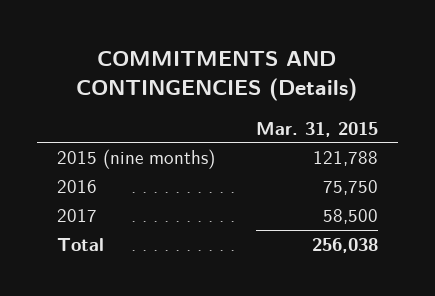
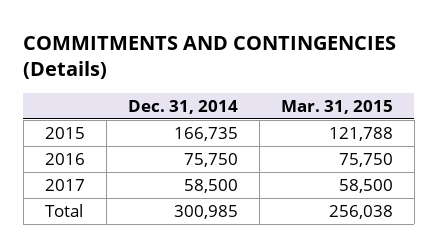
none -> [127,99,238,114] Dec. 31, 2014
[57,148,216,169] 2015 (nine months) -> [44,127,85,140] 2015

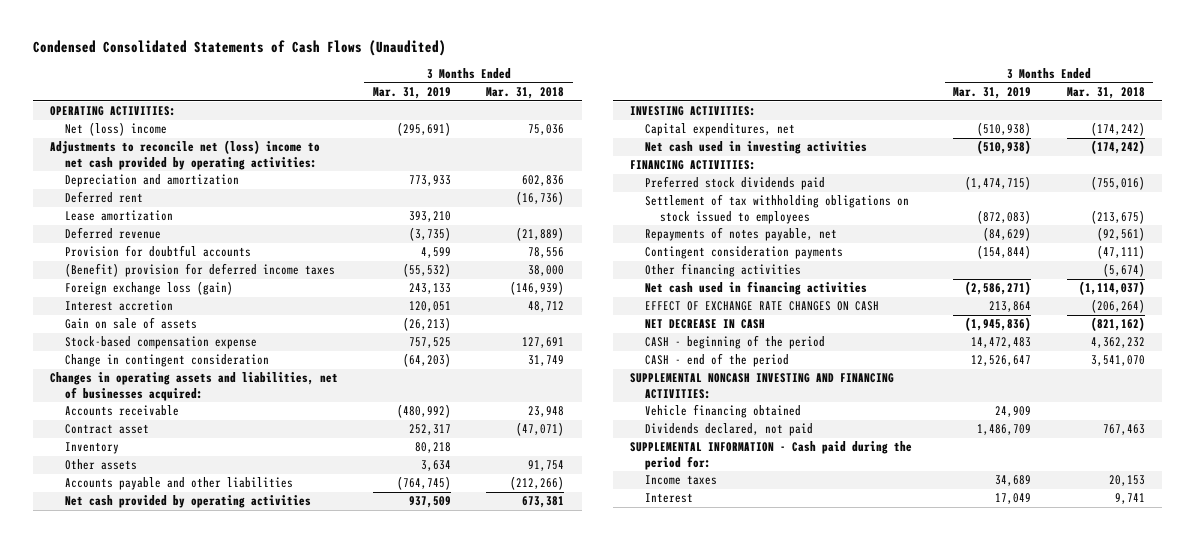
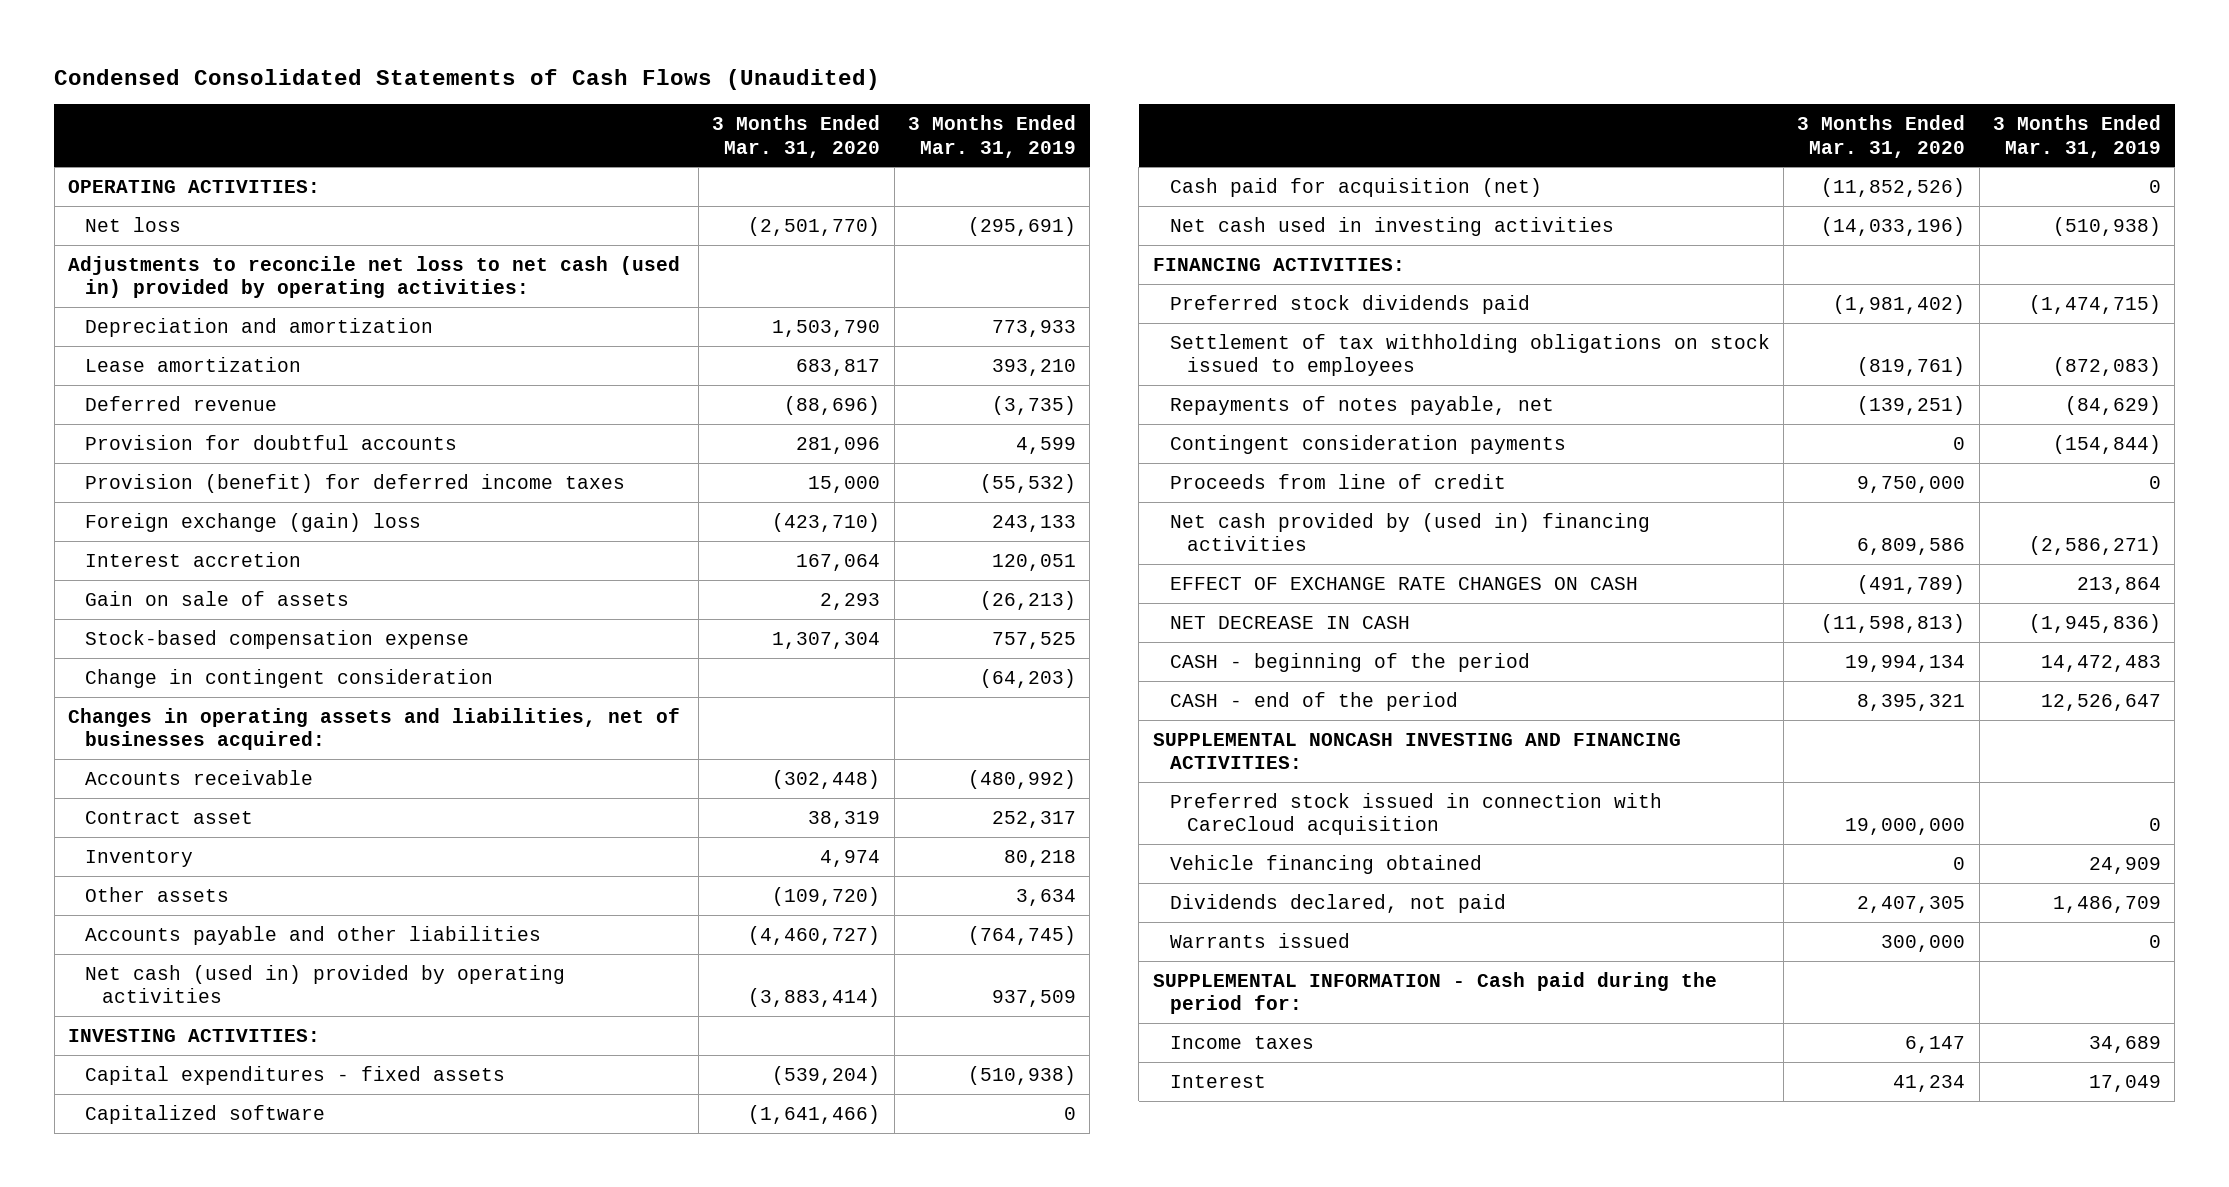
[486,87,565,100] Mar. 31, 2018 -> none
none -> [712,115,881,158] 3 Months Ended Mar. 31, 2020
[65,122,168,137] Net (loss) income -> [84,216,181,232] Net loss
[50,140,321,170] Adjustments to reconcile net (loss) income to net cash provided by operating activities: -> [67,255,680,299] Adjustments to reconcile net loss to net cash (used in) provided by operating activities:
[65,191,144,204] Deferred rent -> none
[65,263,336,278] (Benefit) provision for deferred income taxes -> [84,473,625,493] Provision (benefit) for deferred income taxes
[65,281,234,296] Foreign exchange loss (gain) -> [84,512,421,532] Foreign exchange (gain) loss
[65,495,312,509] Net cash provided by operating activities -> [84,964,565,1004] Net cash (used in) provided by operating activities
[645,123,796,137] Capital expenditures, net -> [84,1065,505,1085] Capital expenditures - fixed assets
none -> [84,1104,325,1124] Capitalized software
none -> [1169,177,1542,197] Cash paid for acquisition (net)
[645,263,802,278] Other financing activities -> none
none -> [1169,473,1506,489] Proceeds from line of credit
[645,281,868,296] Net cash used in financing activities -> [1169,512,1650,552] Net cash provided by (used in) financing activities
none -> [1169,792,1662,836] Preferred stock issued in connection with CareCloud acquisition
none -> [1169,932,1350,948] Warrants issued

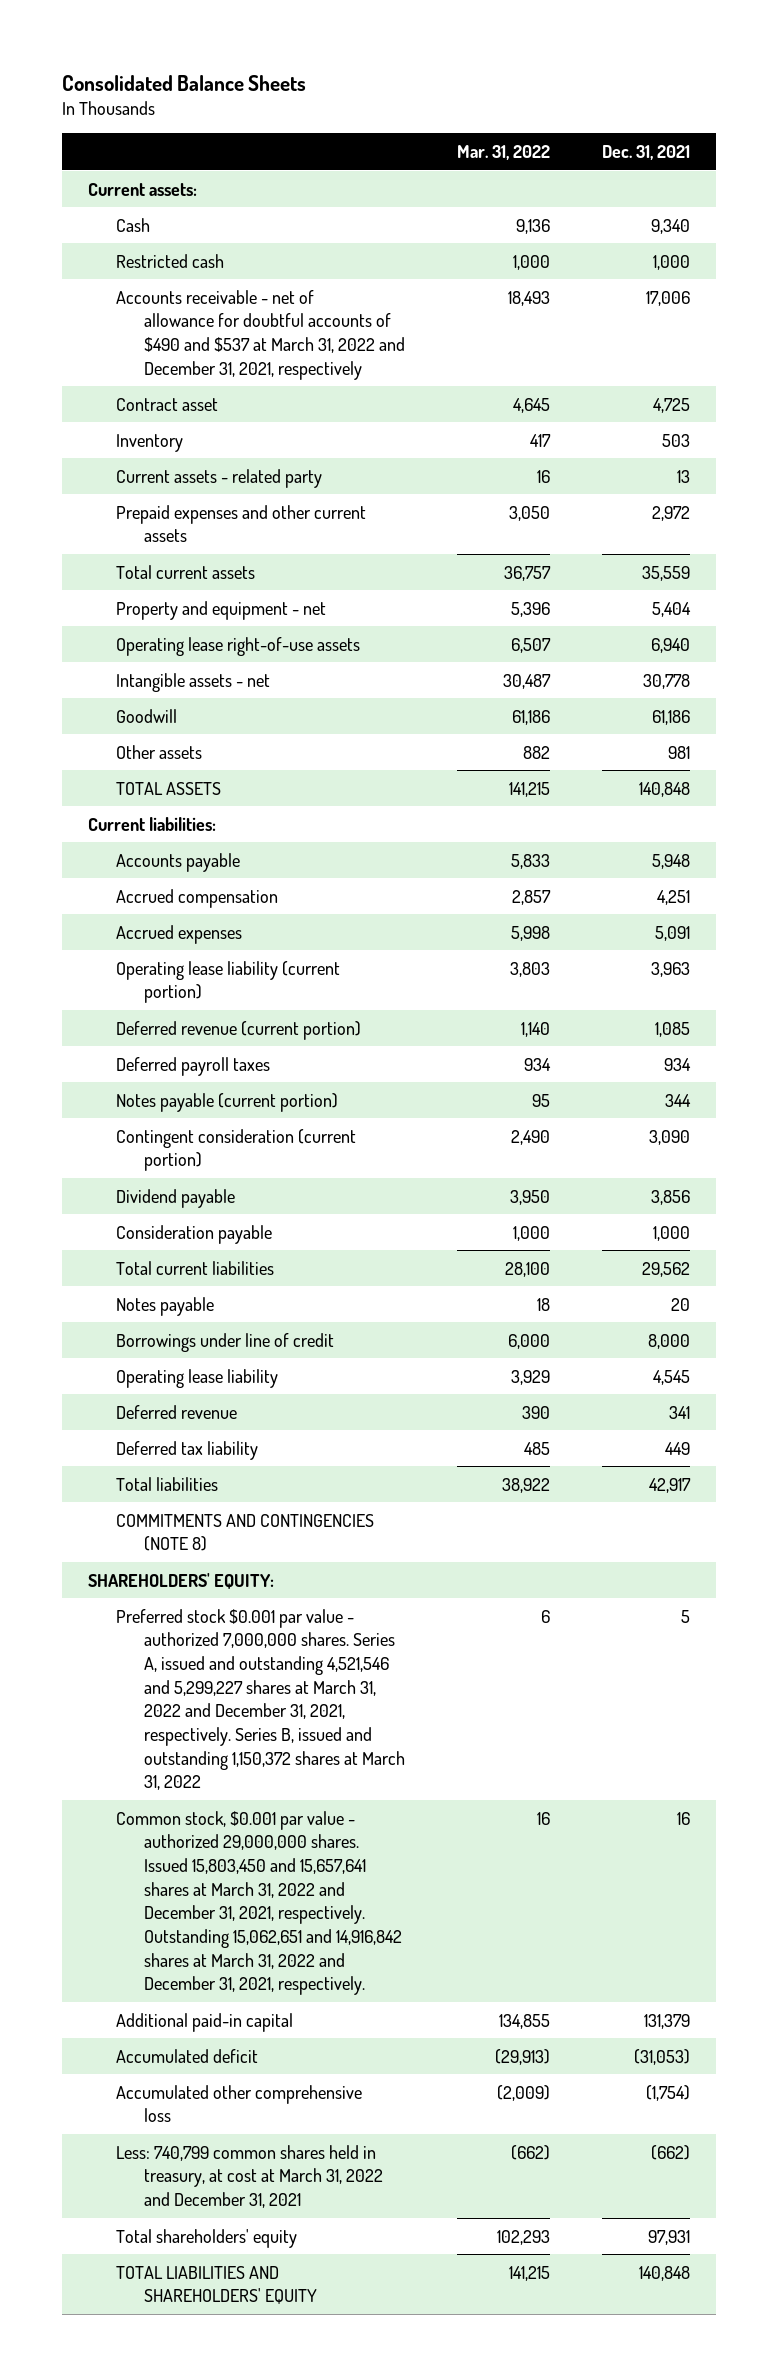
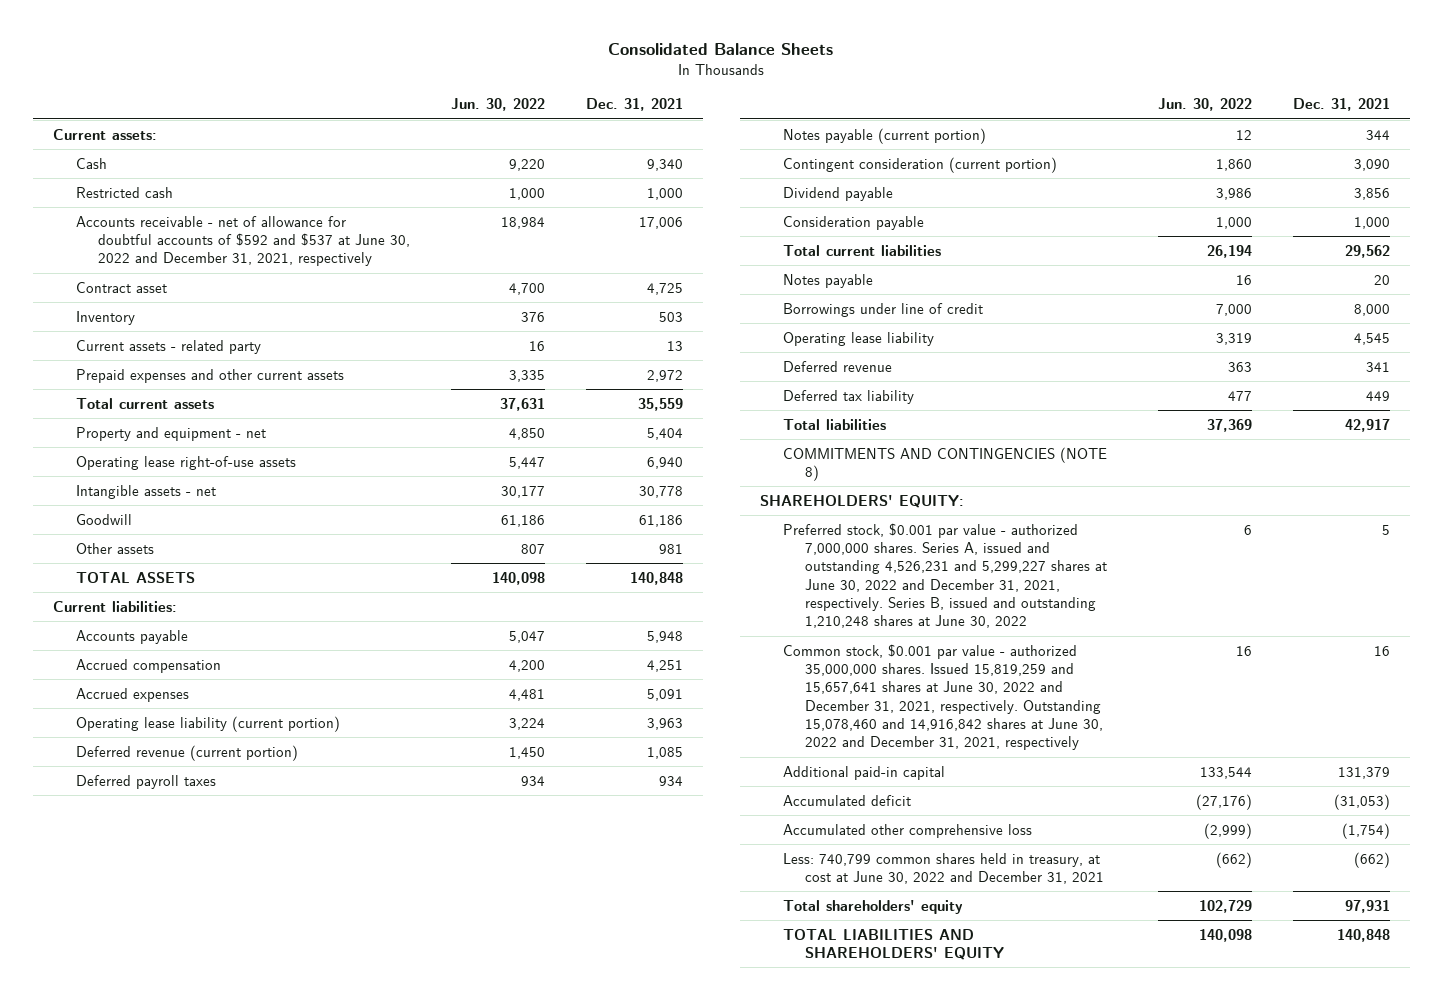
[457,145,551,161] Mar. 31, 2022 -> none
none -> [451,98,546,112] Jun. 30, 2022
[116,289,405,380] Accounts receivable - net of allowance for doubtful accounts of $490 and $537 at March 31, 2022 and December 31, 2021, respectively -> [75,215,411,267] Accounts receivable - net of allowance for doubtful accounts of $592 and $537 at June 30, 2022 and December 31, 2021, respectively
[116,1608,405,1791] Preferred stock $0.001 par value - authorized 7,000,000 shares. Series A, issued and outstanding 4,521,546 and 5,299,227 shares at March 31, 2022 and December 31, 2021, respectively. Series B, issued and outstanding 1,150,372 shares at March 31, 2022 -> [782,522,1108,629] Preferred stock, $0.001 par value - authorized 7,000,000 shares. Series A, issued and outstanding 4,526,231 and 5,299,227 shares at June 30, 2022 and December 31, 2021, respectively. Series B, issued and outstanding 1,210,248 shares at June 30, 2022
[116,1810,402,1996] Common stock, $0.001 par value - authorized 29,000,000 shares. Issued 15,803,450 and 15,657,641 shares at March 31, 2022 and December 31, 2021, respectively. Outstanding 15,062,651 and 14,916,842 shares at March 31, 2022 and December 31, 2021, respectively. -> [782,643,1104,751] Common stock, $0.001 par value - authorized 35,000,000 shares. Issued 15,819,259 and 15,657,641 shares at June 30, 2022 and December 31, 2021, respectively. Outstanding 15,078,460 and 14,916,842 shares at June 30, 2022 and December 31, 2021, respectively
[116,2144,383,2209] Less: 740,799 common shares held in treasury, at cost at March 31, 2022 and December 31, 2021 -> [782,852,1105,884] Less: 740,799 common shares held in treasury, at cost at June 30, 2022 and December 31, 2021

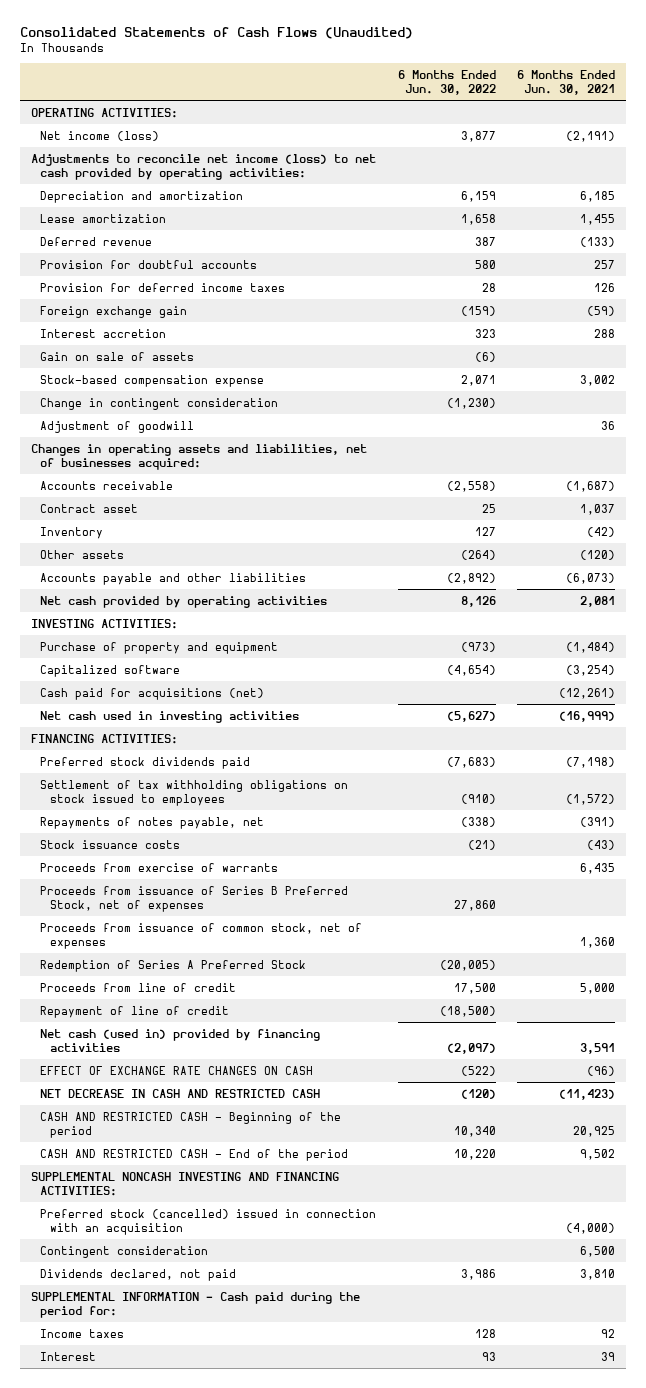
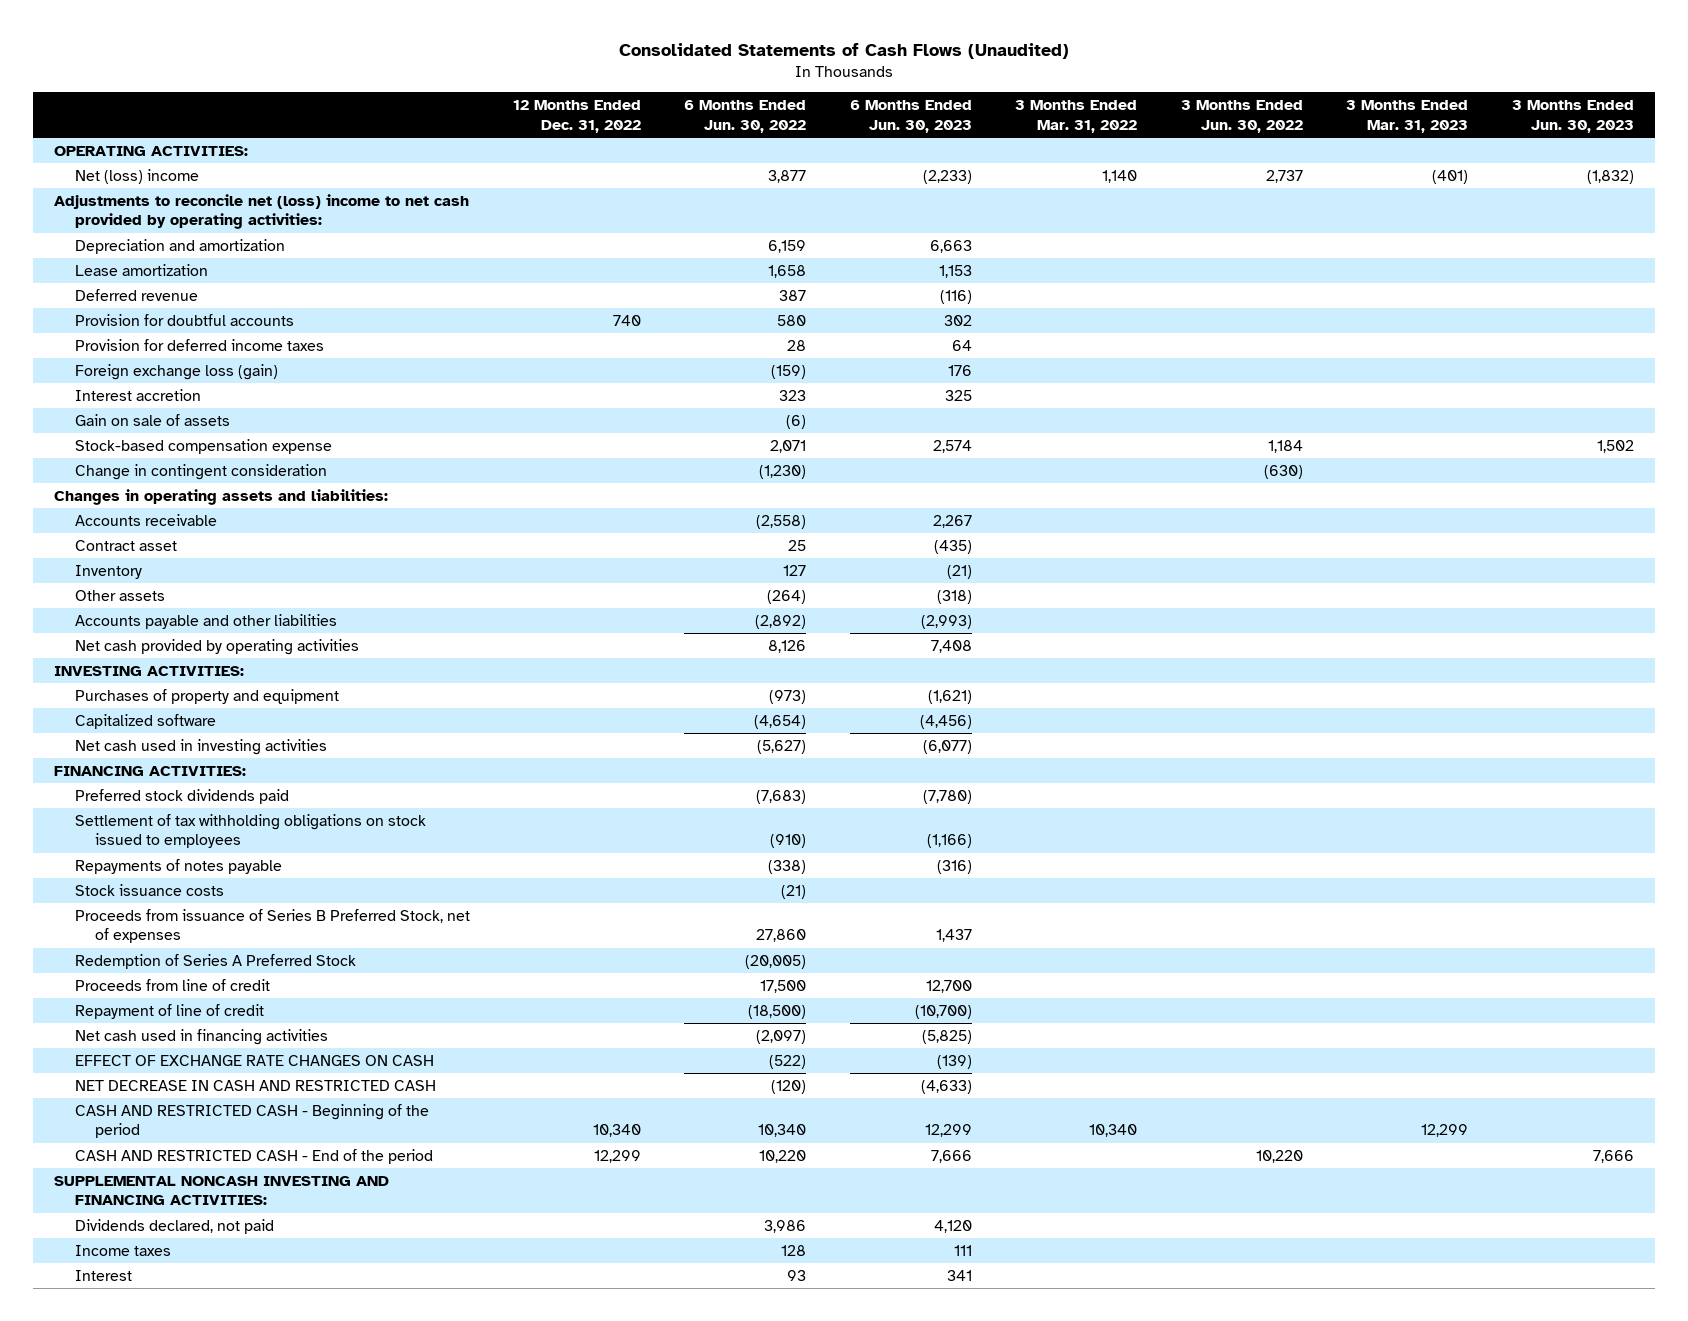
[517,69,616,95] 6 Months Ended Jun. 30, 2021 -> none
none -> [512,100,641,133] 12 Months Ended Dec. 31, 2022
none -> [849,100,972,133] 6 Months Ended Jun. 30, 2023
none -> [1015,100,1138,133] 3 Months Ended Mar. 31, 2022
none -> [1180,100,1303,133] 3 Months Ended Jun. 30, 2022
none -> [1346,100,1469,133] 3 Months Ended Mar. 31, 2023
none -> [1511,100,1634,133] 3 Months Ended Jun. 30, 2023
[40,130,160,141] Net income (loss) -> [74,168,199,184] Net (loss) income
[30,153,376,180] Adjustments to reconcile net income (loss) to net cash provided by operating activities: -> [54,193,470,230] Adjustments to reconcile net (loss) income to net cash provided by operating activities:
[40,305,188,318] Foreign exchange gain -> [74,363,278,380] Foreign exchange loss (gain)
[40,420,195,433] Adjustment of goodwill -> none
[30,443,367,470] Changes in operating assets and liabilities, net of businesses acquired: -> [54,488,389,505] Changes in operating assets and liabilities:
[40,641,279,654] Purchase of property and equipment -> [74,688,339,704] Purchases of property and equipment
[40,687,265,700] Cash paid for acquisitions (net) -> none
[40,816,265,829] Repayments of notes payable, net -> [74,858,282,874] Repayments of notes payable
[40,862,279,872] Proceeds from exercise of warrants -> none
[40,922,363,949] Proceeds from issuance of common stock, net of expenses -> none
[40,1028,321,1052] Net cash (used in) provided by financing activities -> [74,1028,328,1045] Net cash used in financing activities
[40,1208,377,1235] Preferred stock (cancelled) issued in connection with an acquisition -> none
[40,1245,209,1258] Contingent consideration -> none
[30,1291,360,1318] SUPPLEMENTAL INFORMATION - Cash paid during the period for: -> none

